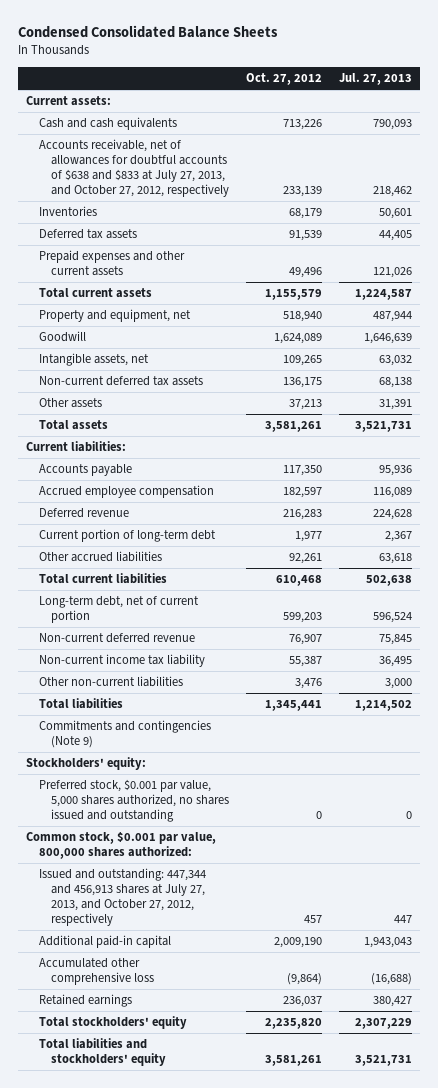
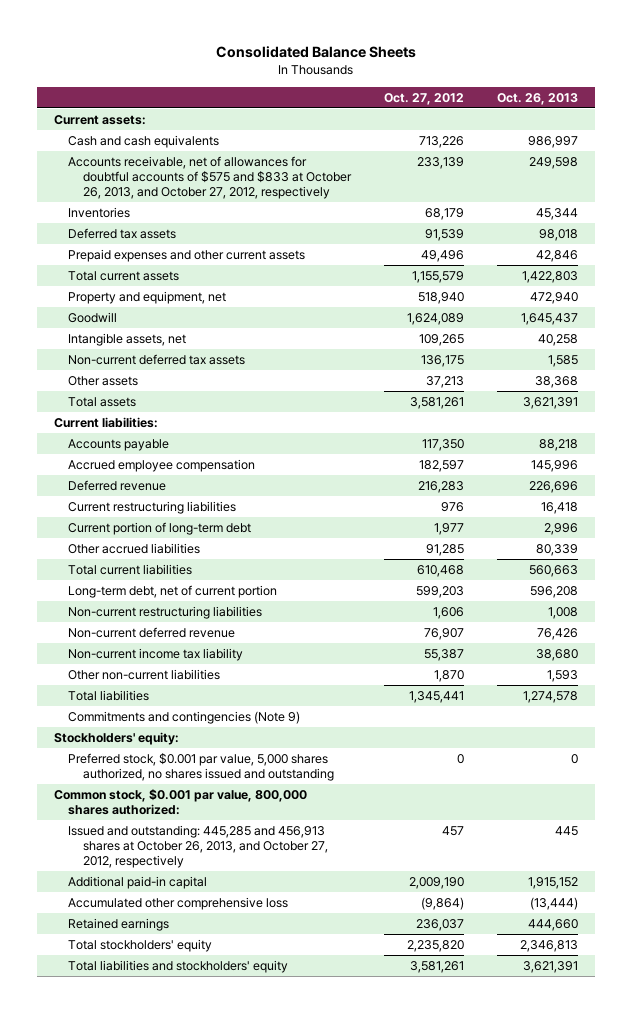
[18,25,279,39] Condensed Consolidated Balance Sheets -> [216,45,417,58] Consolidated Balance Sheets
[338,73,412,86] Jul. 27, 2013 -> none
none -> [497,92,579,105] Oct. 26, 2013
[38,139,229,197] Accounts receivable, net of allowances for doubtful accounts of $638 and $833 at July 27, 2013, and October 27, 2012, respectively -> [68,156,352,199] Accounts receivable, net of allowances for doubtful accounts of $575 and $833 at October 26, 2013, and October 27, 2012, respectively
none -> [68,501,237,515] Current restructuring liabilities
[288,553,322,565] 92,261 -> [426,544,465,557] 91,285
none -> [68,606,263,620] Non-current restructuring liabilities
[294,678,322,690] 3,476 -> [434,670,465,683] 1,870
[38,868,206,926] Issued and outstanding: 447,344 and 456,913 shares at July 27, 2013, and October 27, 2012, respectively -> [68,825,328,868] Issued and outstanding: 445,285 and 456,913 shares at October 26, 2013, and October 27, 2012, respectively

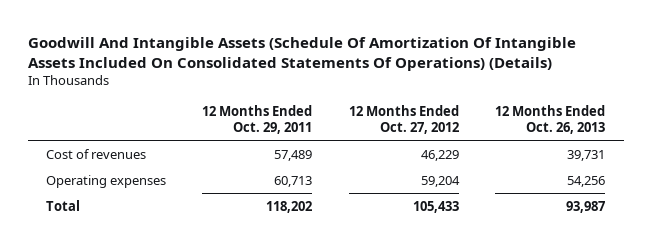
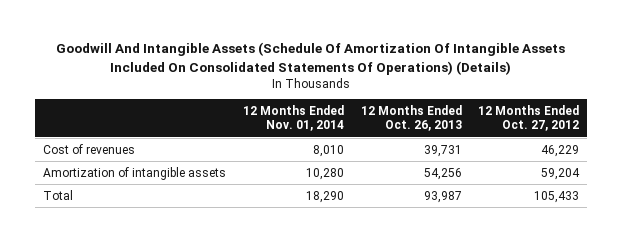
[202,104,313,134] 12 Months Ended Oct. 29, 2011 -> none
none -> [242,105,344,132] 12 Months Ended Nov. 01, 2014
[45,174,166,188] Operating expenses -> [43,166,227,180] Amortization of intangible assets

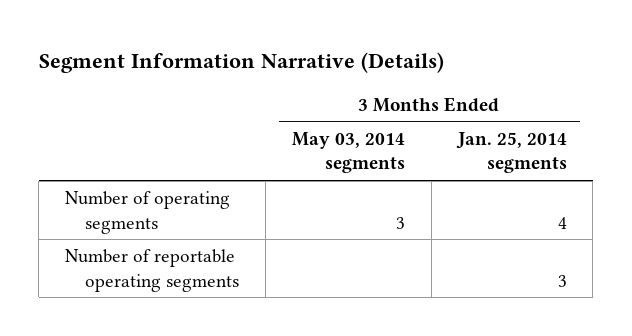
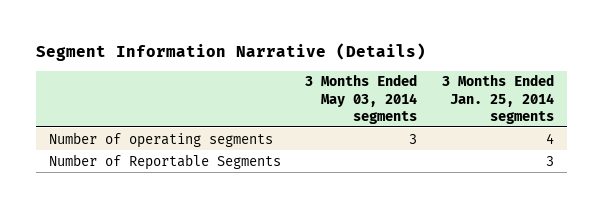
[65,249,240,292] Number of reportable operating segments -> [48,153,281,170] Number of Reportable Segments

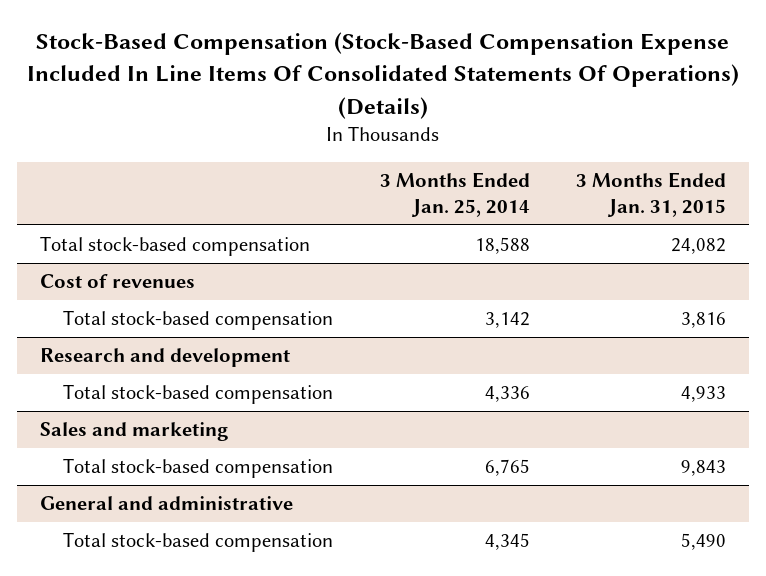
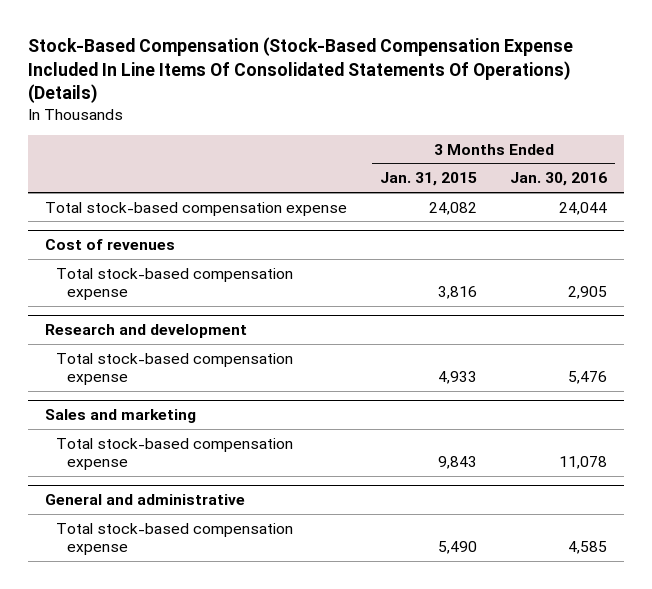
[379,172,530,218] 3 Months Ended Jan. 25, 2014 -> none
none -> [510,172,608,187] Jan. 30, 2016
[40,236,311,257] Total stock-based compensation -> [44,201,347,216] Total stock-based compensation expense
[63,310,334,331] Total stock-based compensation -> [56,267,294,301] Total stock-based compensation expense
[63,384,334,405] Total stock-based compensation -> [56,352,294,386] Total stock-based compensation expense
[63,458,334,479] Total stock-based compensation -> [56,437,294,471] Total stock-based compensation expense
[63,532,334,553] Total stock-based compensation -> [56,522,294,556] Total stock-based compensation expense

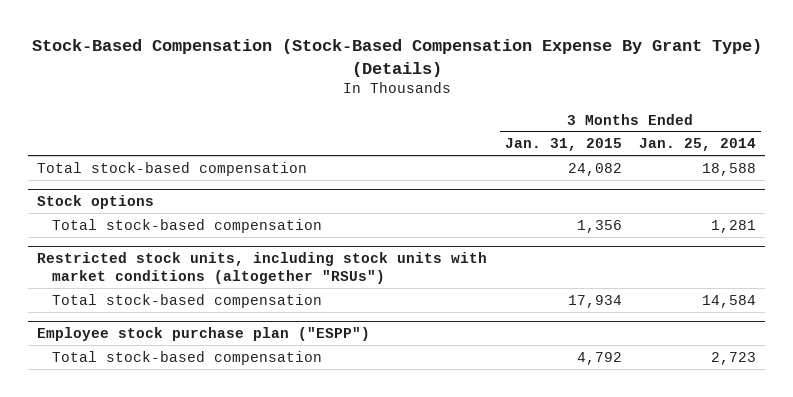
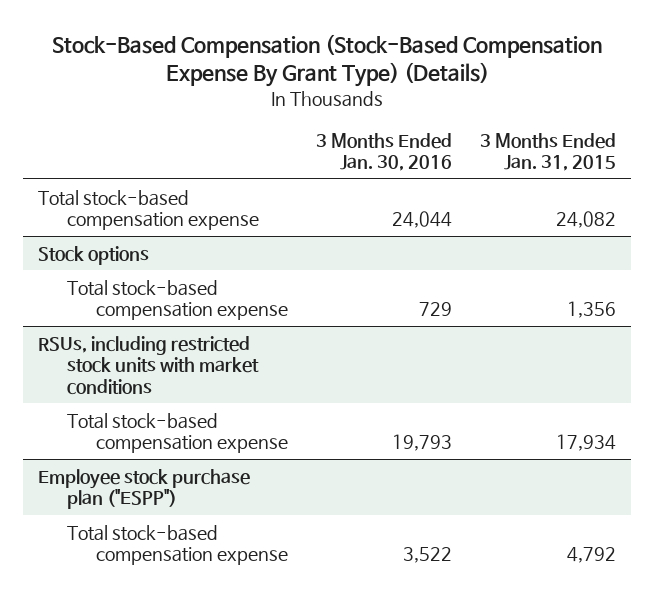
[639,138,757,152] Jan. 25, 2014 -> none
none -> [315,132,452,172] 3 Months Ended Jan. 30, 2016
[36,161,307,176] Total stock-based compensation -> [37,189,259,231] Total stock-based compensation expense
[51,218,322,233] Total stock-based compensation -> [66,279,288,321] Total stock-based compensation expense
[36,251,487,284] Restricted stock units, including stock units with market conditions (altogether "RSUs") -> [37,335,259,395] RSUs, including restricted stock units with market conditions
[51,293,322,308] Total stock-based compensation -> [66,412,288,454] Total stock-based compensation expense
[51,350,322,365] Total stock-based compensation -> [66,524,288,566] Total stock-based compensation expense

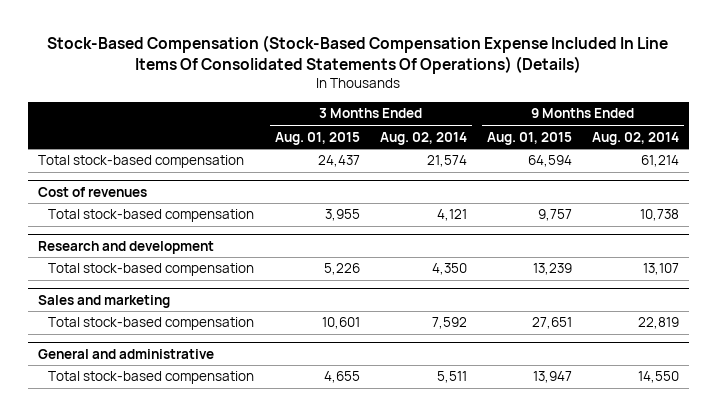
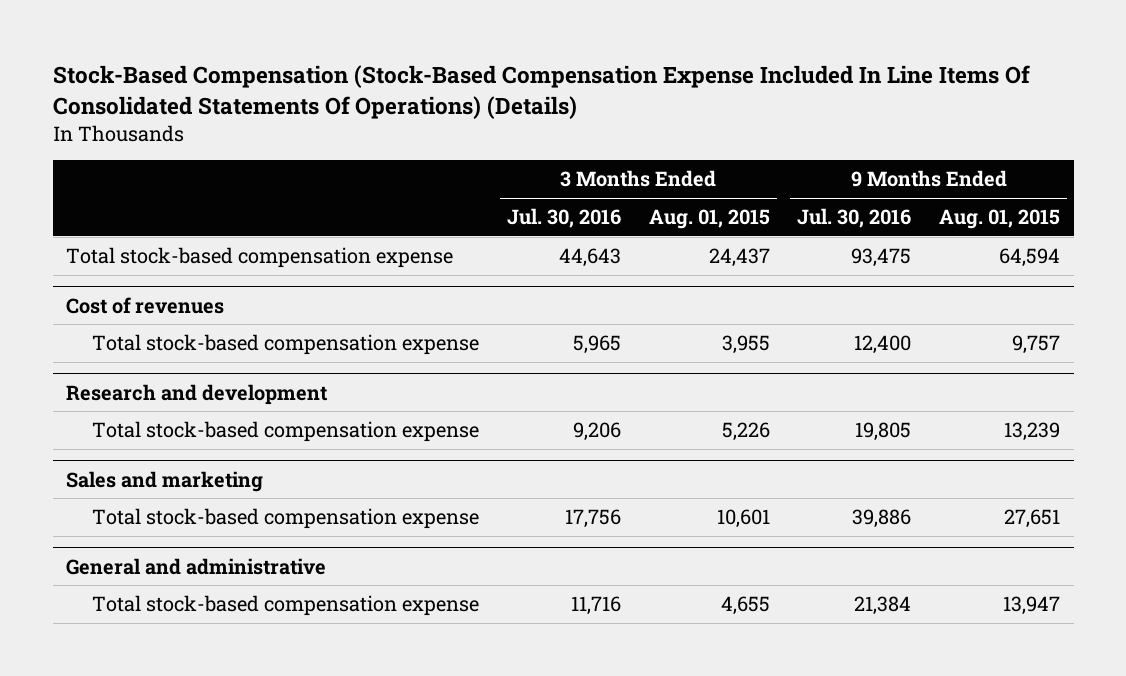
[379,131,467,145] Aug. 02, 2014 -> none
[591,131,679,145] Aug. 02, 2014 -> none
none -> [506,208,621,229] Jul. 30, 2016
none -> [797,208,912,229] Jul. 30, 2016
[38,155,245,169] Total stock-based compensation -> [66,246,454,268] Total stock-based compensation expense
[48,209,255,223] Total stock-based compensation -> [92,333,480,355] Total stock-based compensation expense
[48,263,255,277] Total stock-based compensation -> [92,420,480,442] Total stock-based compensation expense
[48,317,255,331] Total stock-based compensation -> [92,507,480,529] Total stock-based compensation expense
[48,371,255,385] Total stock-based compensation -> [92,594,480,616] Total stock-based compensation expense

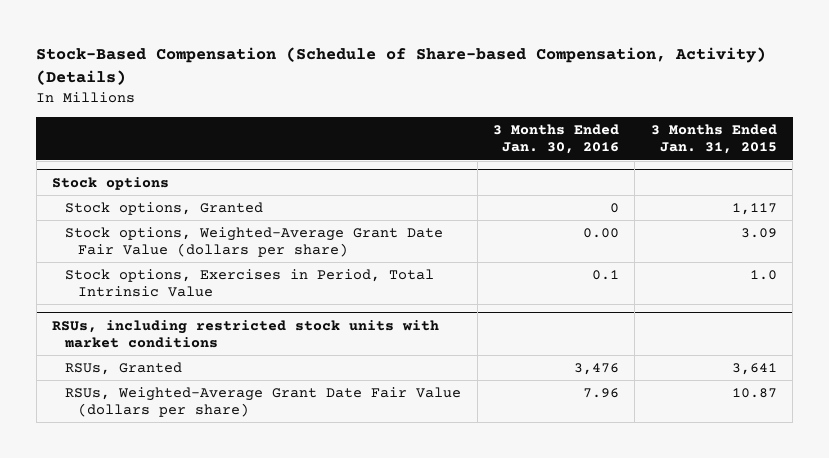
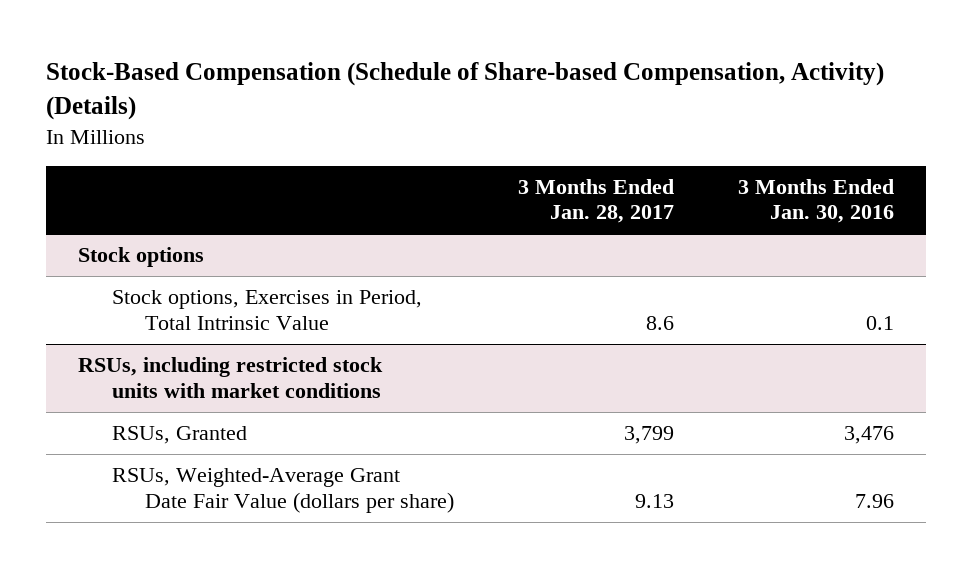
[650,123,777,155] 3 Months Ended Jan. 31, 2015 -> none
none -> [517,178,674,224] 3 Months Ended Jan. 28, 2017
[65,201,264,215] Stock options, Granted -> none
[65,226,444,258] Stock options, Weighted-Average Grant Date Fair Value (dollars per share) -> none

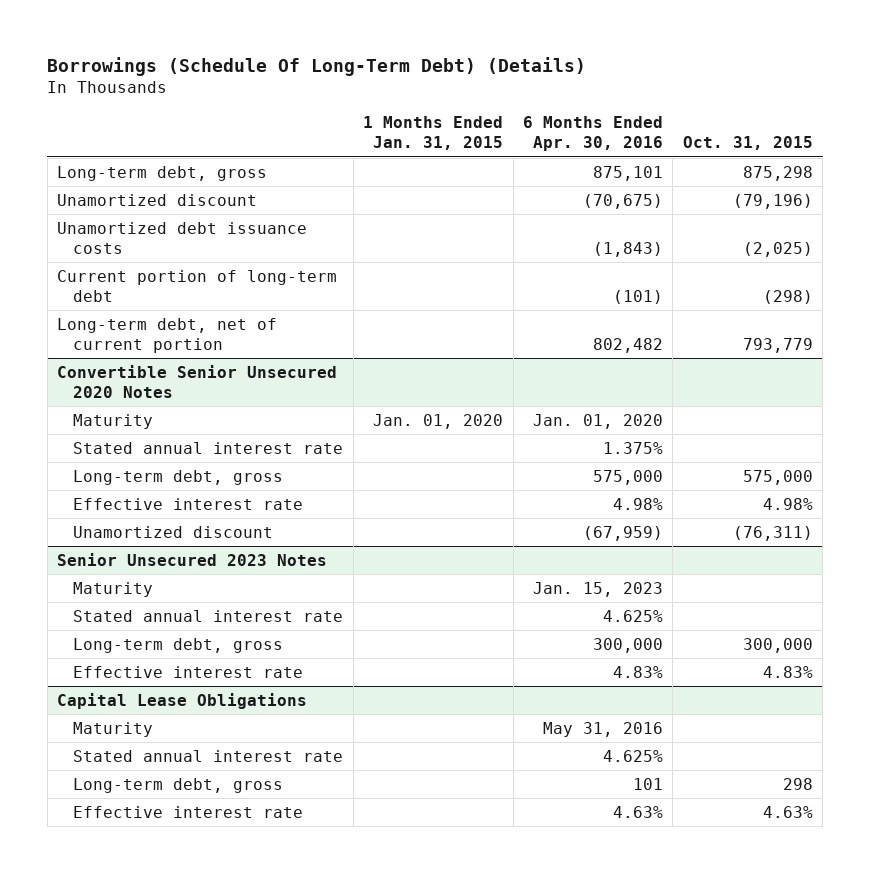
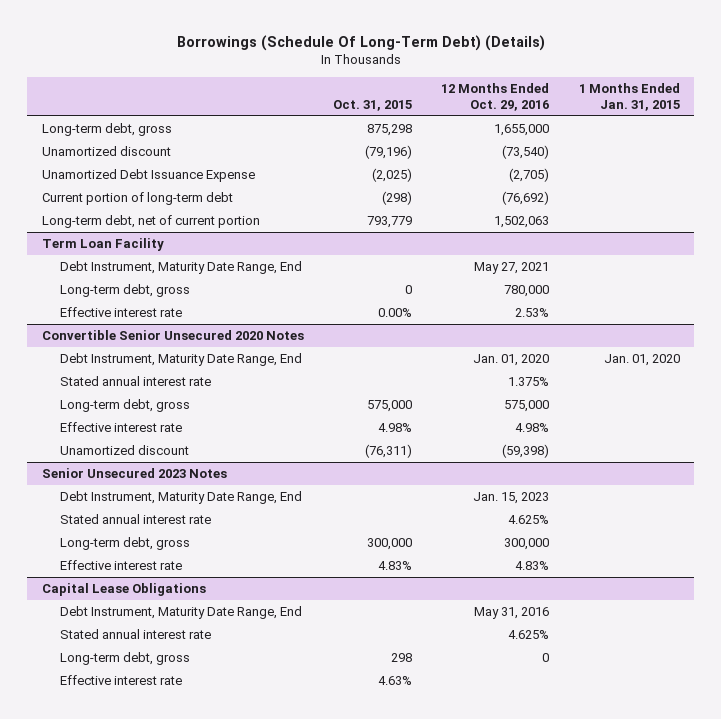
[522,116,663,152] 6 Months Ended Apr. 30, 2016 -> none
none -> [441,83,550,111] 12 Months Ended Oct. 29, 2016
[57,221,308,254] Unamortized debt issuance costs -> [41,169,255,183] Unamortized Debt Issuance Expense
none -> [41,238,164,252] Term Loan Facility
none -> [59,261,302,275] Debt Instrument, Maturity Date Range, End
none -> [59,284,190,298] Long-term debt, gross
none -> [59,307,182,318] Effective interest rate
[73,413,154,429] Maturity -> [59,353,302,367] Debt Instrument, Maturity Date Range, End
[73,581,154,597] Maturity -> [59,491,302,505] Debt Instrument, Maturity Date Range, End
[73,721,154,737] Maturity -> [59,606,302,620] Debt Instrument, Maturity Date Range, End

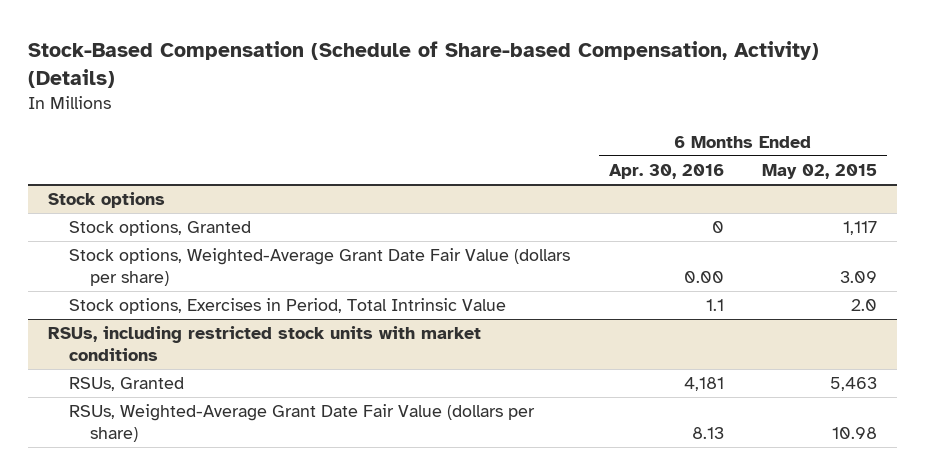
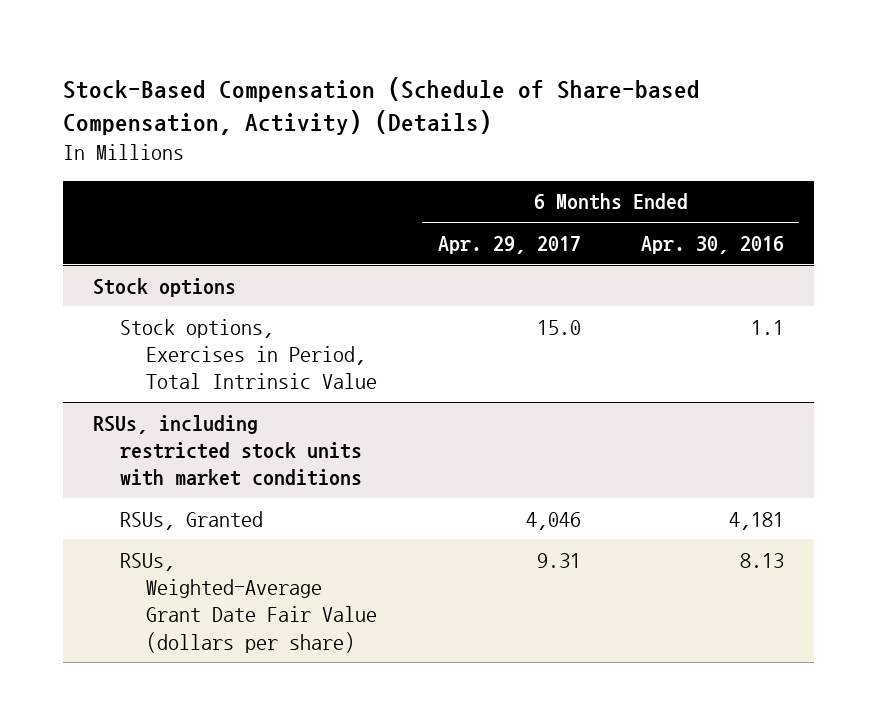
[762,164,878,180] May 02, 2015 -> none
none -> [437,235,581,254] Apr. 29, 2017
[68,220,251,237] Stock options, Granted -> none
[68,248,570,286] Stock options, Weighted-Average Grant Date Fair Value (dollars per share) -> none

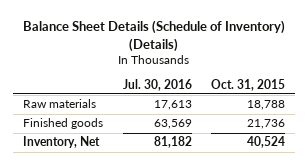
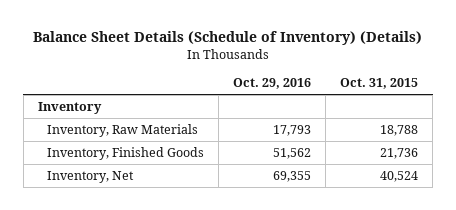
[122,78,192,91] Jul. 30, 2016 -> none
none -> [233,77,312,89] Oct. 29, 2016
none -> [37,101,102,114] Inventory
[23,99,97,109] Raw materials -> [46,123,198,137] Inventory, Raw Materials
[23,118,104,130] Finished goods -> [46,146,204,160] Inventory, Finished Goods

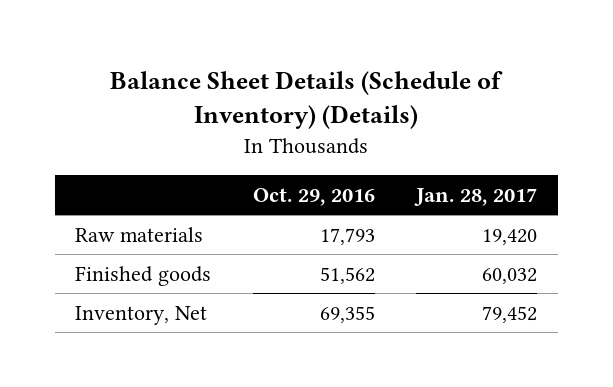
[340,77,419,89] Oct. 31, 2015 -> none
none -> [414,187,538,206] Jan. 28, 2017
[37,101,102,114] Inventory -> none
[46,123,198,137] Inventory, Raw Materials -> [75,226,204,242] Raw materials
[46,146,204,160] Inventory, Finished Goods -> [75,265,212,286] Finished goods

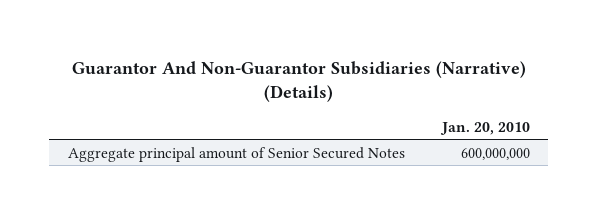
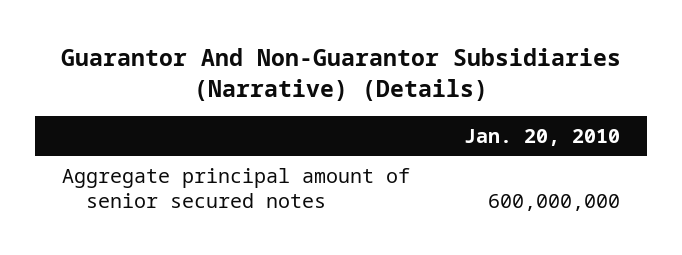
[67,146,405,162] Aggregate principal amount of Senior Secured Notes -> [62,167,411,208] Aggregate principal amount of senior secured notes

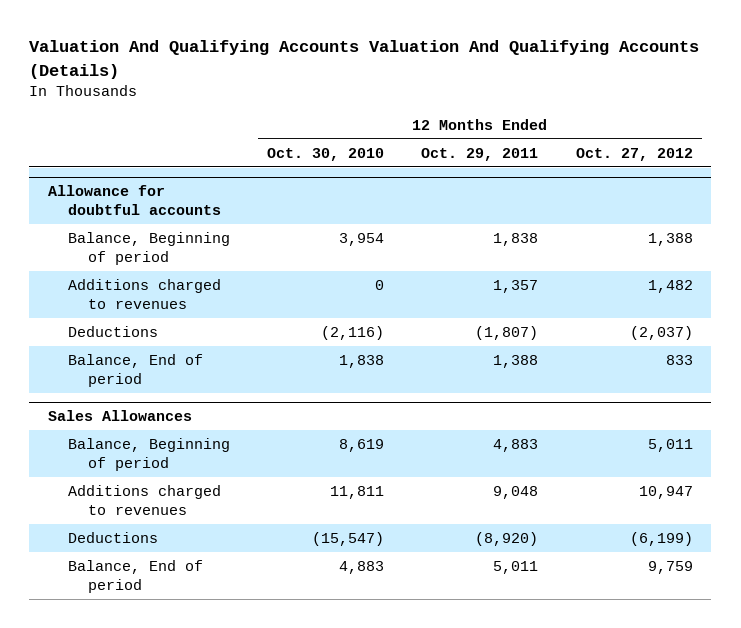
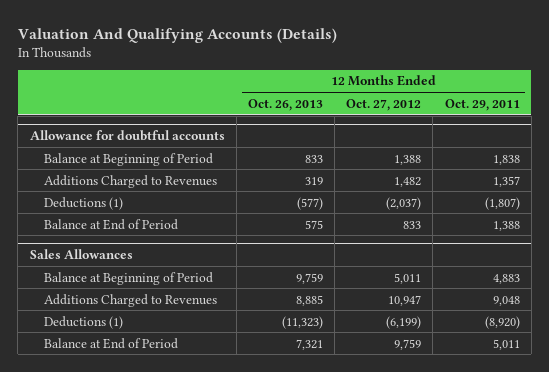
[29,40,700,79] Valuation And Qualifying Accounts Valuation And Qualifying Accounts (Details) -> [17,27,337,43] Valuation And Qualifying Accounts (Details)
[267,147,385,161] Oct. 30, 2010 -> none
none -> [247,98,323,111] Oct. 26, 2013
[68,231,231,265] Balance, Beginning of period -> [44,152,214,166] Balance at Beginning of Period
[68,278,222,309] Additions charged to revenues -> [44,174,218,188] Additions Charged to Revenues
[68,325,159,337] Deductions -> [44,196,124,210] Deductions (1)
[68,353,204,387] Balance, End of period -> [44,218,179,230] Balance at End of Period
[68,437,231,471] Balance, Beginning of period -> [44,271,214,285] Balance at Beginning of Period
[68,484,222,515] Additions charged to revenues -> [44,293,218,307] Additions Charged to Revenues
[68,531,159,543] Deductions -> [44,315,124,329] Deductions (1)
[68,559,204,593] Balance, End of period -> [44,337,179,349] Balance at End of Period

